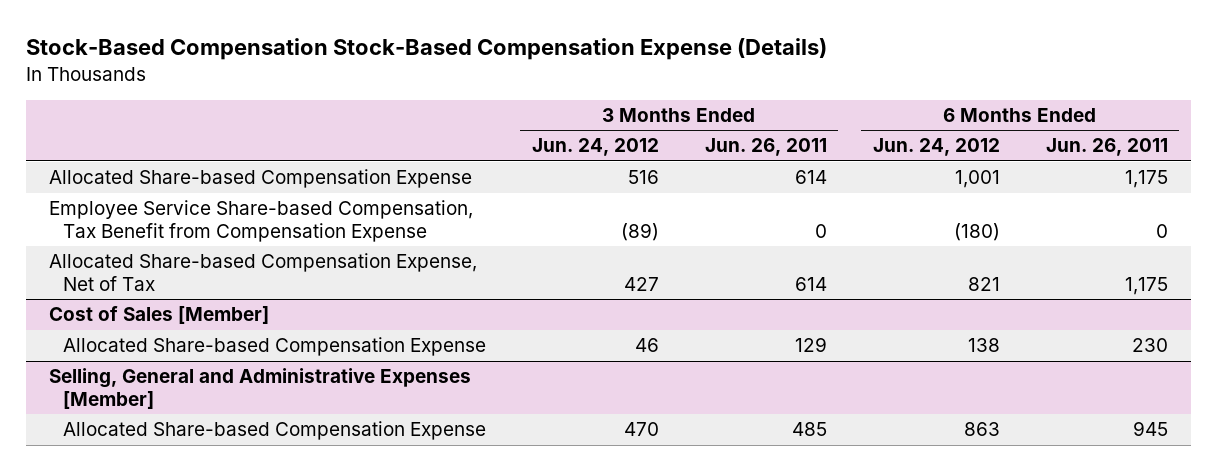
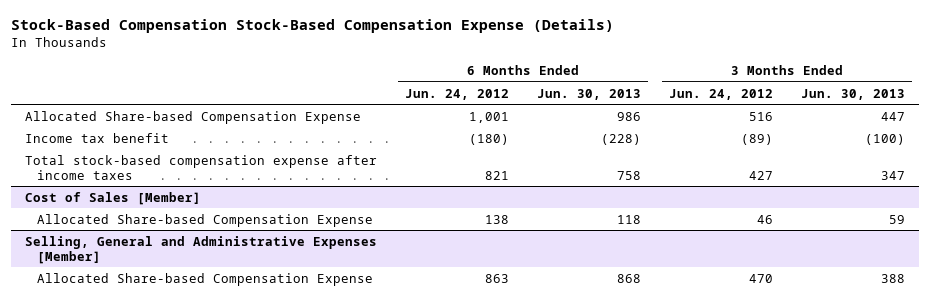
[704,138,827,157] Jun. 26, 2011 -> none
[1045,138,1168,157] Jun. 26, 2011 -> none
none -> [536,88,641,100] Jun. 30, 2013
none -> [800,88,905,100] Jun. 30, 2013
[48,200,473,242] Employee Service Share-based Compensation, Tax Benefit from Compensation Expense -> [24,132,169,143] Income tax benefit
[48,253,477,291] Allocated Share-based Compensation Expense, Net of Tax -> [24,154,377,180] Total stock-based compensation expense after income taxes

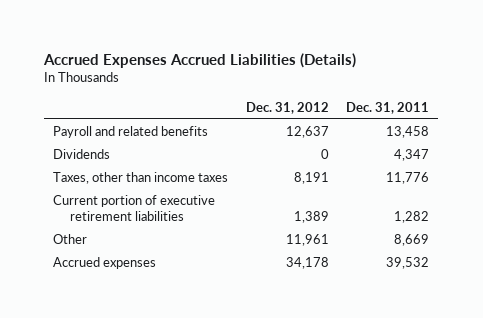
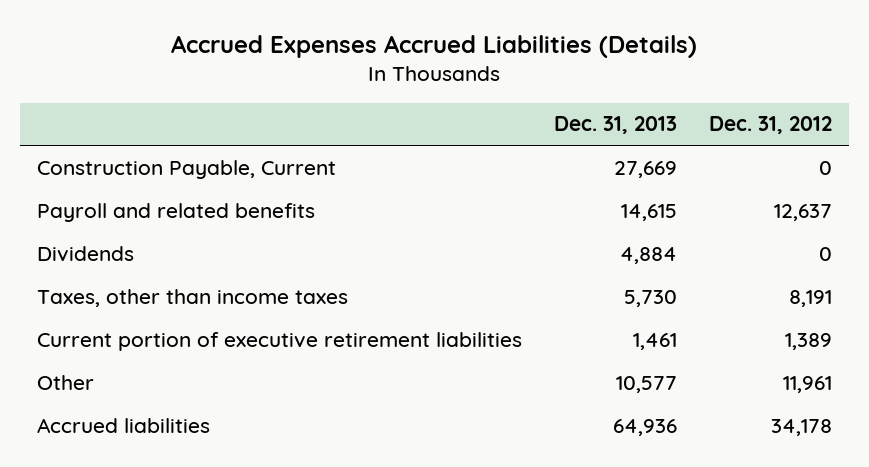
[346,101,430,114] Dec. 31, 2011 -> none
none -> [553,116,677,135] Dec. 31, 2013
none -> [36,159,336,179] Construction Payable, Current
[53,257,157,270] Accrued expenses -> [36,417,210,433] Accrued liabilities

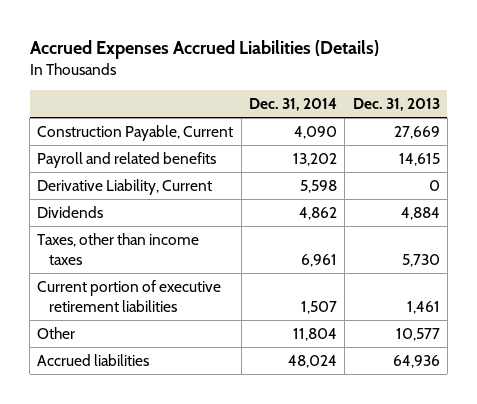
[709,116,833,135] Dec. 31, 2012 -> none
none -> [248,98,337,112] Dec. 31, 2014
none -> [37,179,213,196] Derivative Liability, Current

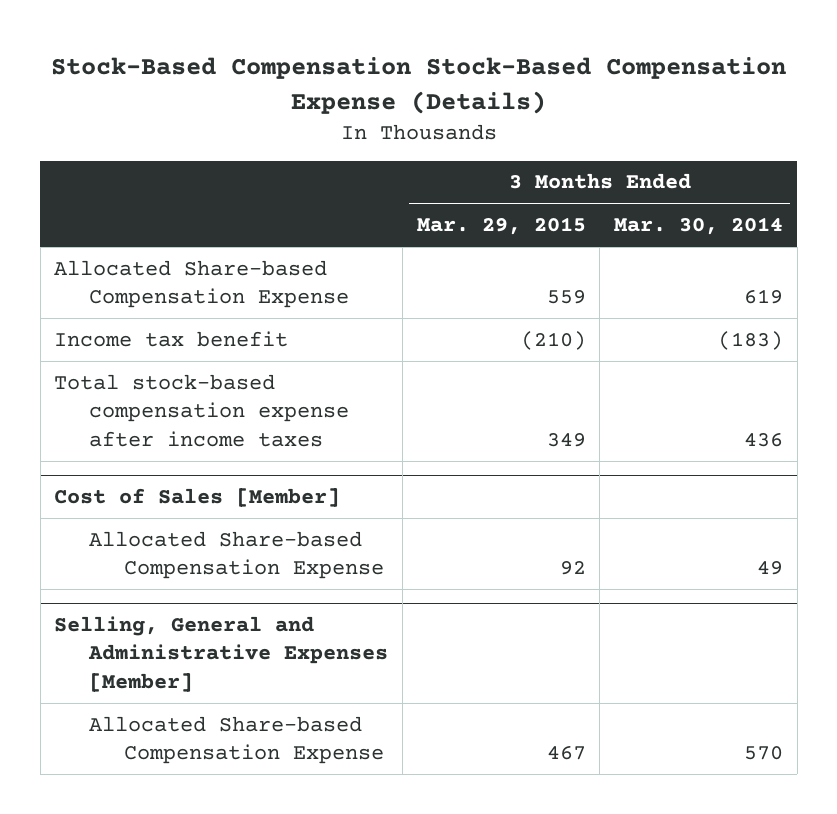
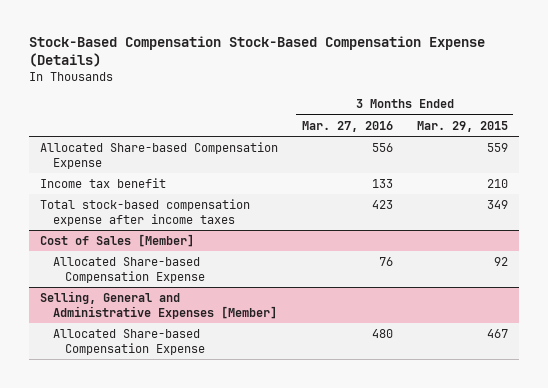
[613,217,783,236] Mar. 30, 2014 -> none
none -> [301,120,393,132] Mar. 27, 2016
[520,330,586,350] (210) -> [486,179,508,189] 210

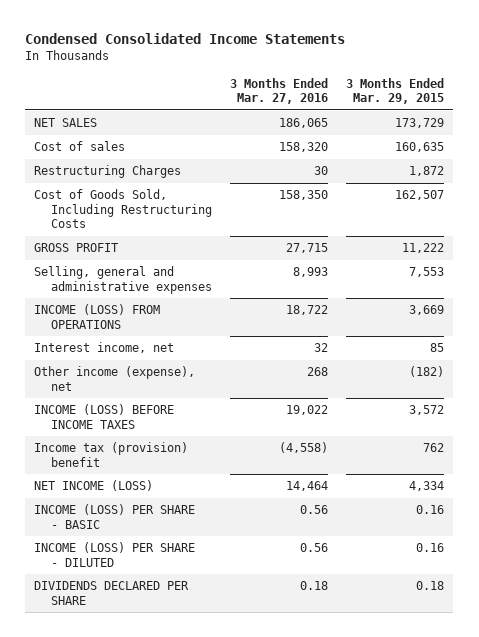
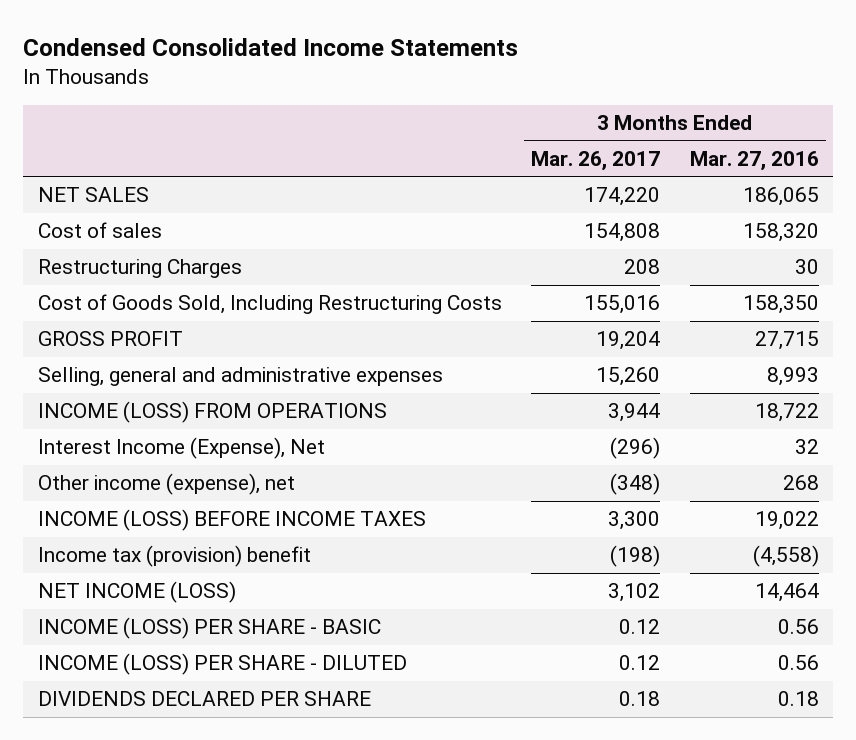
[346,77,445,105] 3 Months Ended Mar. 29, 2015 -> none
none -> [531,150,661,171] Mar. 26, 2017
[34,342,175,354] Interest income, net -> [37,437,325,460] Interest Income (Expense), Net

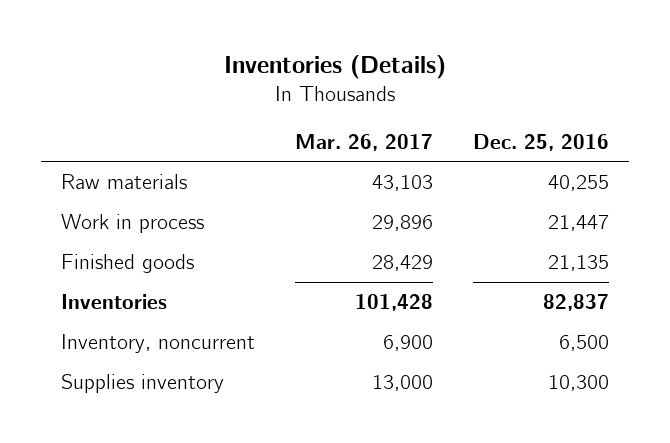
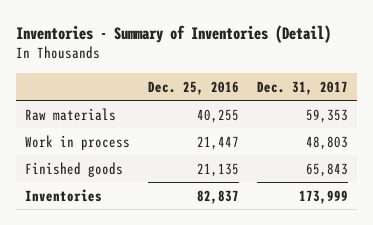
[223,54,446,79] Inventories (Details) -> [15,24,331,43] Inventories - Summary of Inventories (Detail)
[294,133,433,151] Mar. 26, 2017 -> none
none -> [257,80,349,95] Dec. 31, 2017
[60,334,255,354] Inventory, noncurrent -> none
[60,374,224,394] Supplies inventory -> none

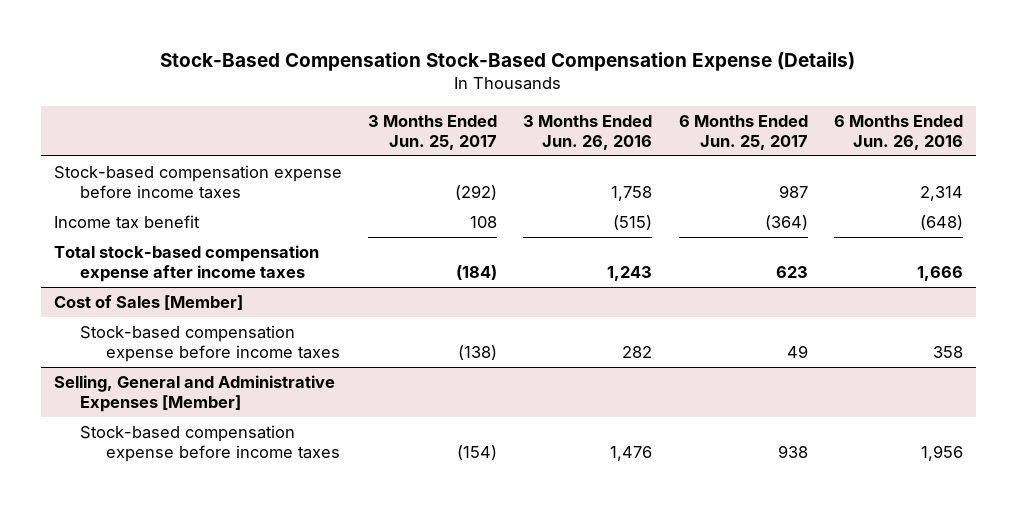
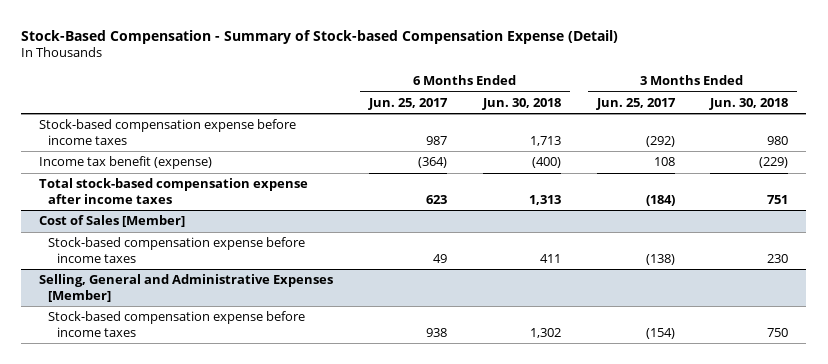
[160,51,856,71] Stock-Based Compensation Stock-Based Compensation Expense (Details) -> [21,29,619,44] Stock-Based Compensation - Summary of Stock-based Compensation Expense (Detail)
[523,114,653,150] 3 Months Ended Jun. 26, 2016 -> none
[833,114,963,150] 6 Months Ended Jun. 26, 2016 -> none
none -> [481,97,561,110] Jun. 30, 2018
none -> [709,97,789,110] Jun. 30, 2018
[53,214,200,229] Income tax benefit -> [39,156,213,170] Income tax benefit (expense)

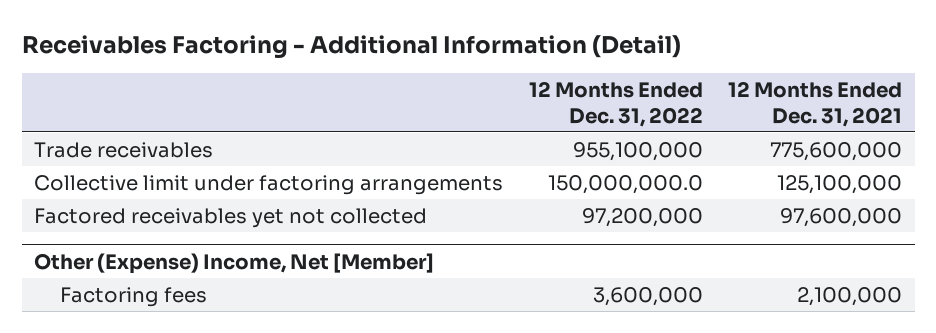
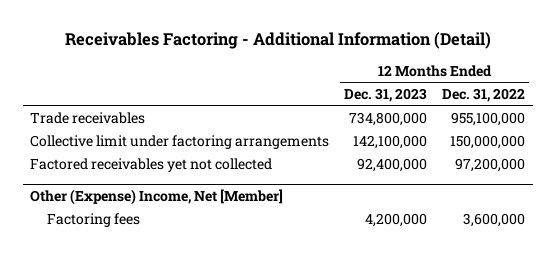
[727,80,902,127] 12 Months Ended Dec. 31, 2021 -> none
none -> [344,87,428,102] Dec. 31, 2023
[547,174,703,194] 150,000,000.0 -> [450,134,526,149] 150,000,000

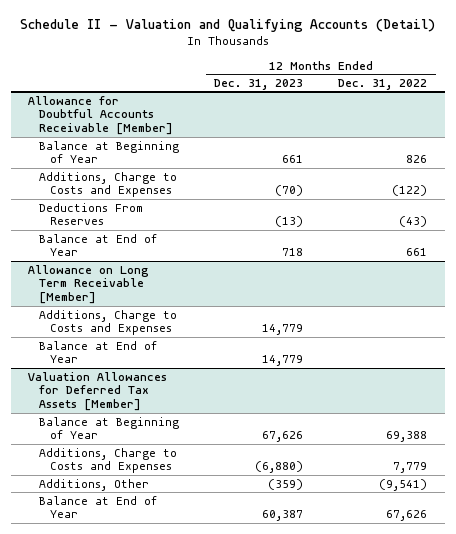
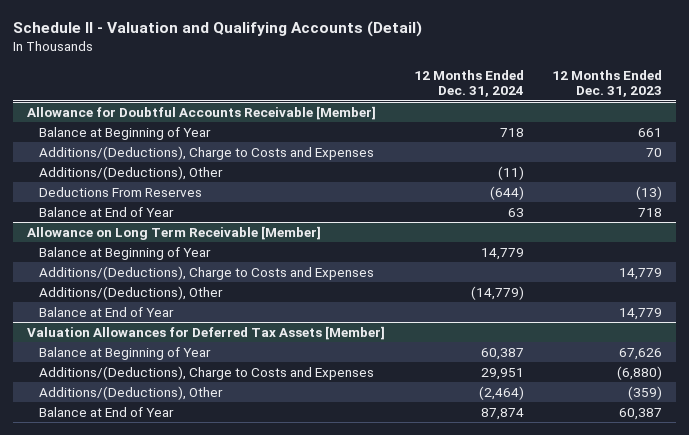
[338,78,428,90] Dec. 31, 2022 -> none
none -> [413,69,524,98] 12 Months Ended Dec. 31, 2024
[39,171,178,198] Additions, Charge to Costs and Expenses -> [39,145,375,160] Additions/(Deductions), Charge to Costs and Expenses
[275,185,304,197] (70) -> [646,147,663,157] 70
none -> [39,165,224,180] Additions/(Deductions), Other
none -> [39,246,212,260] Balance at Beginning of Year
[39,309,178,336] Additions, Charge to Costs and Expenses -> [39,265,375,280] Additions/(Deductions), Charge to Costs and Expenses
none -> [39,285,224,300] Additions/(Deductions), Other
[39,447,178,474] Additions, Charge to Costs and Expenses -> [39,365,375,380] Additions/(Deductions), Charge to Costs and Expenses
[39,478,150,491] Additions, Other -> [39,385,224,400] Additions/(Deductions), Other

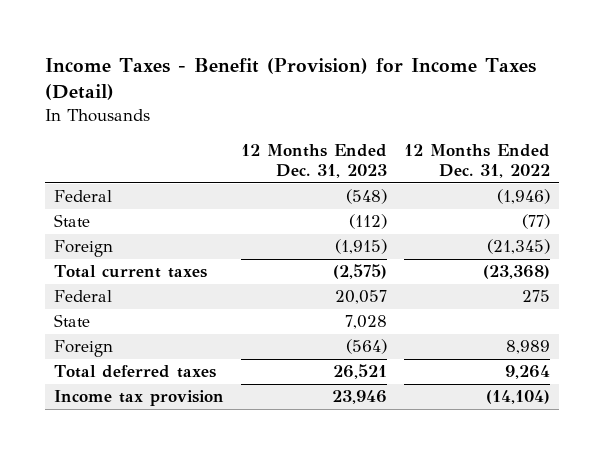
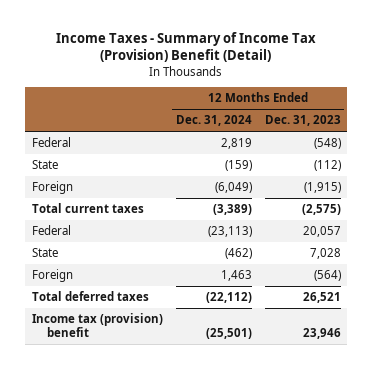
[45,57,537,100] Income Taxes - Benefit (Provision) for Income Taxes (Detail) -> [56,31,317,63] Income Taxes - Summary of Income Tax (Provision) Benefit (Detail)
[404,143,551,178] 12 Months Ended Dec. 31, 2022 -> none
none -> [175,115,252,127] Dec. 31, 2024
[53,390,224,407] Income tax provision -> [31,313,163,338] Income tax (provision) benefit

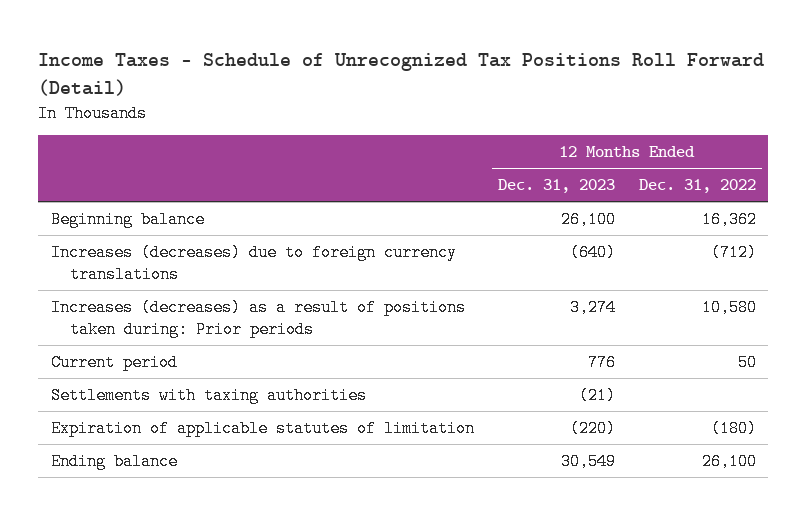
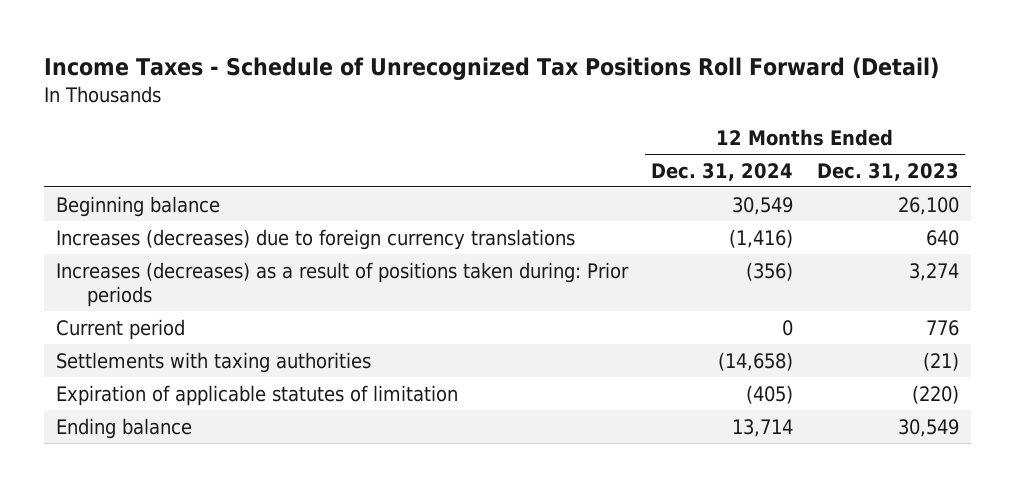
[638,179,756,194] Dec. 31, 2022 -> none
none -> [651,162,794,181] Dec. 31, 2024
[569,243,616,261] (640) -> [925,229,959,246] 640

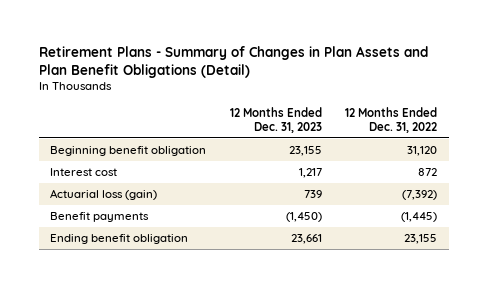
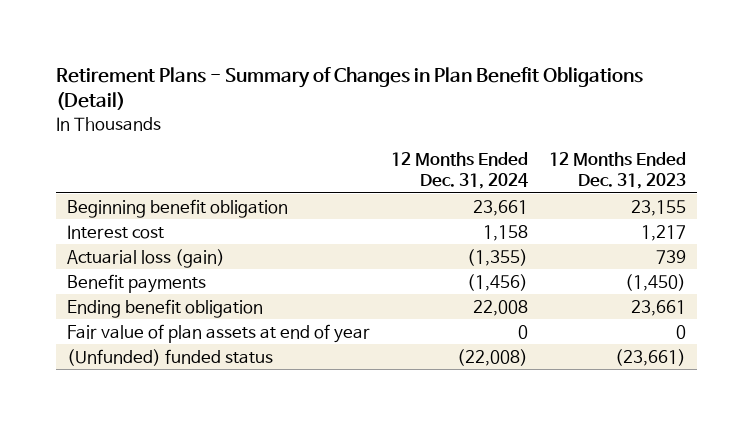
[38,45,428,78] Retirement Plans - Summary of Changes in Plan Assets and Plan Benefit Obligations (Detail) -> [55,66,643,111] Retirement Plans - Summary of Changes in Plan Benefit Obligations (Detail)
[344,107,437,133] 12 Months Ended Dec. 31, 2022 -> none
none -> [390,151,528,190] 12 Months Ended Dec. 31, 2024
none -> [66,323,370,343] Fair value of plan assets at end of year
none -> [66,348,273,366] (Unfunded) funded status

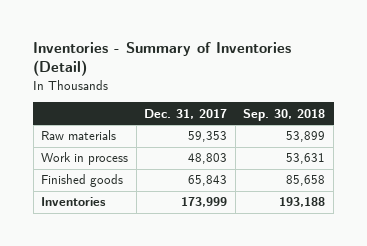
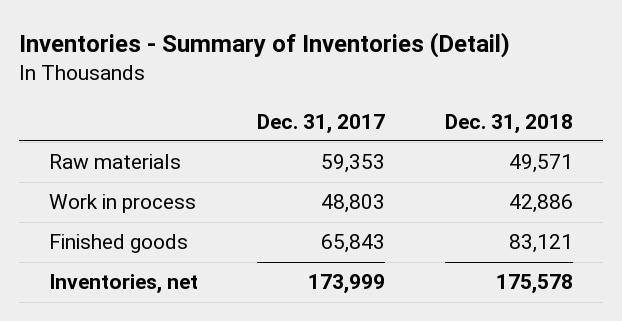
[243,108,326,121] Sep. 30, 2018 -> none
none -> [444,113,573,134] Dec. 31, 2018
[41,197,107,207] Inventories -> [49,274,199,295] Inventories, net

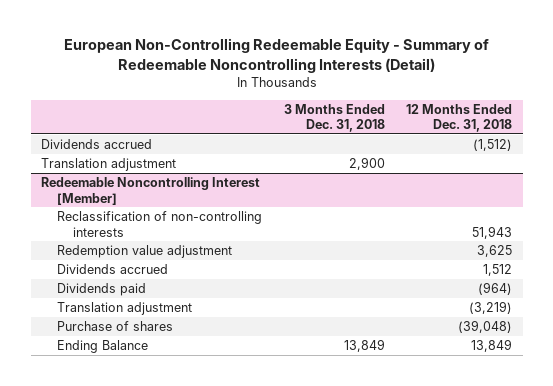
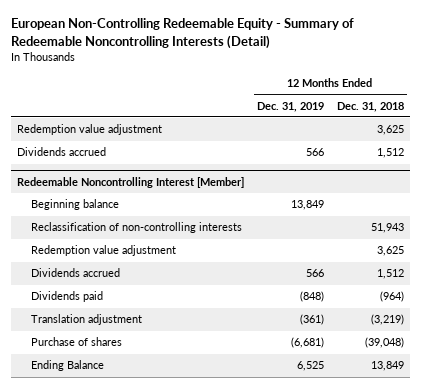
[283,103,385,133] 3 Months Ended Dec. 31, 2018 -> none
none -> [256,101,324,112] Dec. 31, 2019
[41,157,177,171] Translation adjustment -> none
none -> [17,124,163,136] Redemption value adjustment
[473,138,513,151] (1,512) -> [376,148,404,159] 1,512
none -> [31,199,120,211] Beginning balance

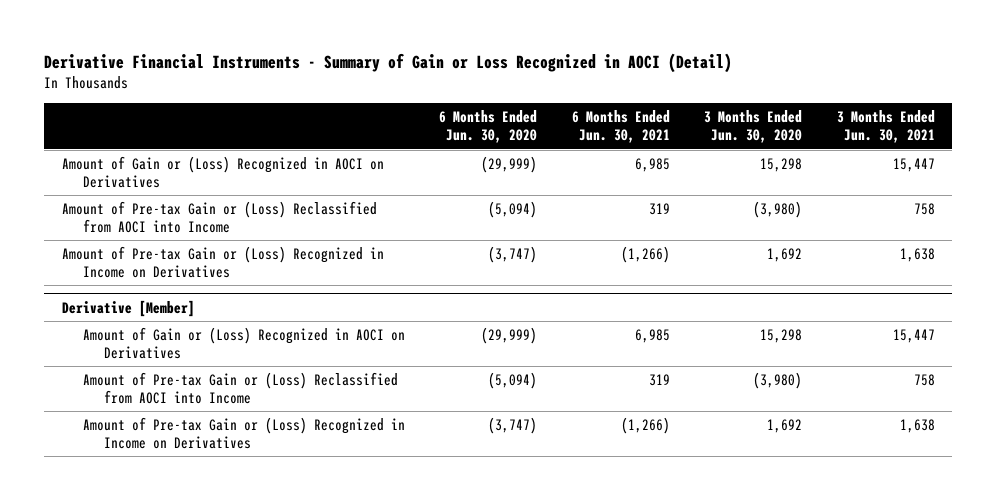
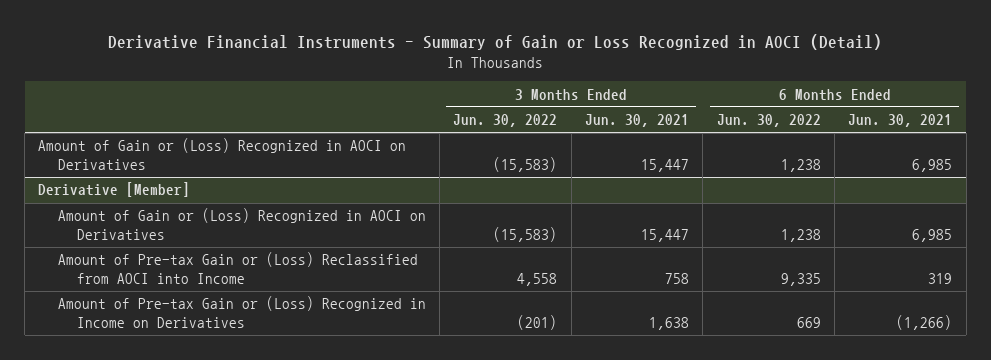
[439,110,538,144] 6 Months Ended Jun. 30, 2020 -> none
[704,110,803,144] 3 Months Ended Jun. 30, 2020 -> none
none -> [453,114,558,128] Jun. 30, 2022
none -> [716,114,821,128] Jun. 30, 2022
[61,201,377,233] Amount of Pre-tax Gain or (Loss) Reclassified from AOCI into Income -> none
[61,246,384,278] Amount of Pre-tax Gain or (Loss) Recognized in Income on Derivatives -> none

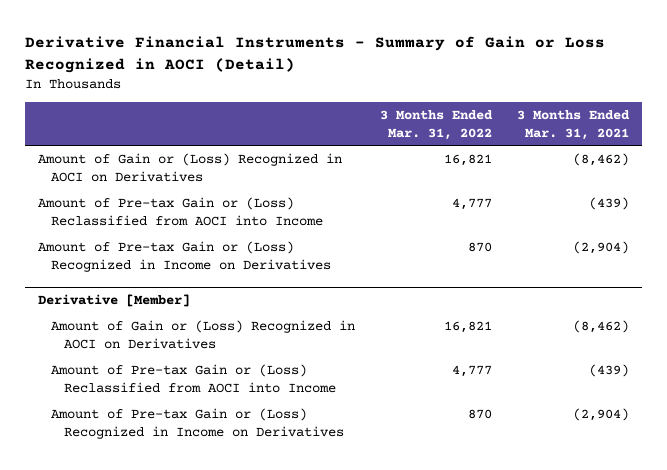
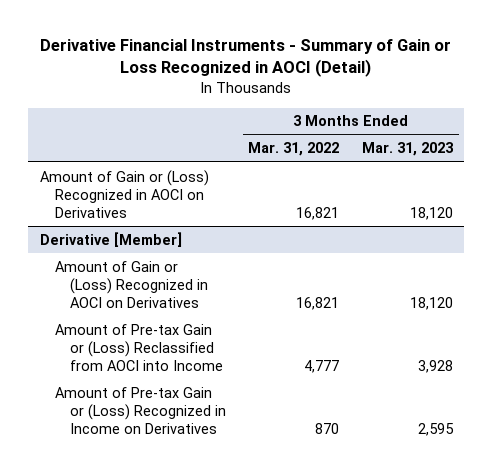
[517,109,631,140] 3 Months Ended Mar. 31, 2021 -> none
none -> [362,142,455,157] Mar. 31, 2023
[37,196,324,227] Amount of Pre-tax Gain or (Loss) Reclassified from AOCI into Income -> none
[37,240,332,273] Amount of Pre-tax Gain or (Loss) Recognized in Income on Derivatives -> none

